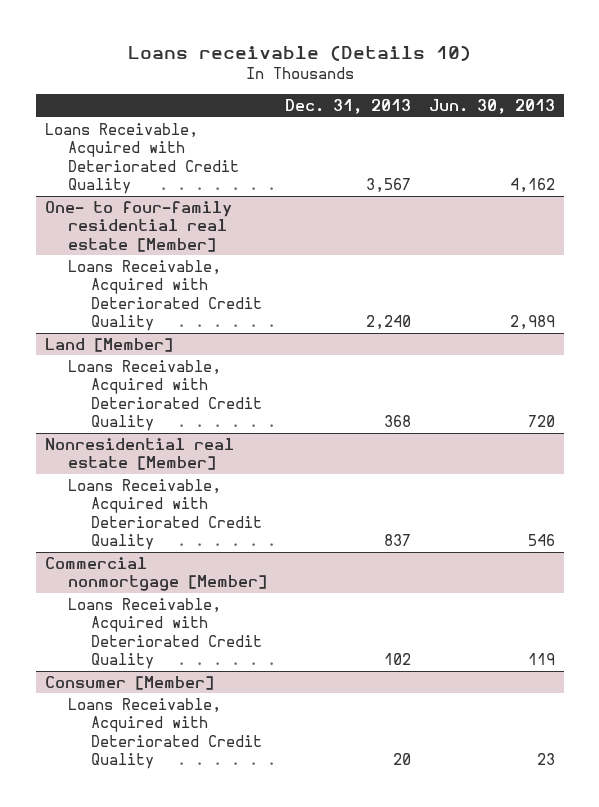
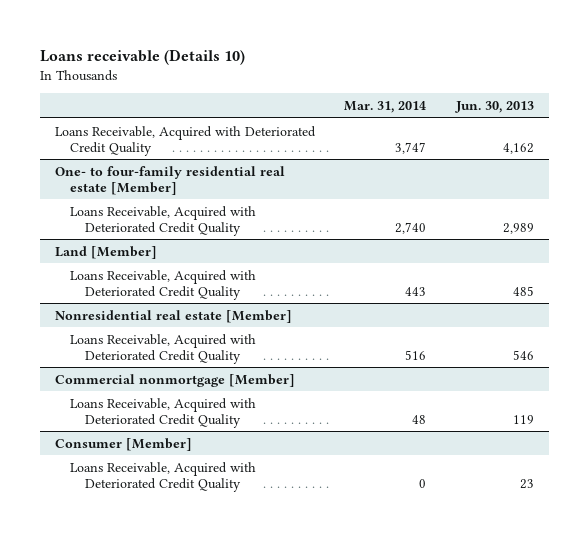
[284,99,411,115] Dec. 31, 2013 -> none
none -> [344,101,427,114] Mar. 31, 2014
[527,415,555,428] 720 -> [512,285,534,296] 485

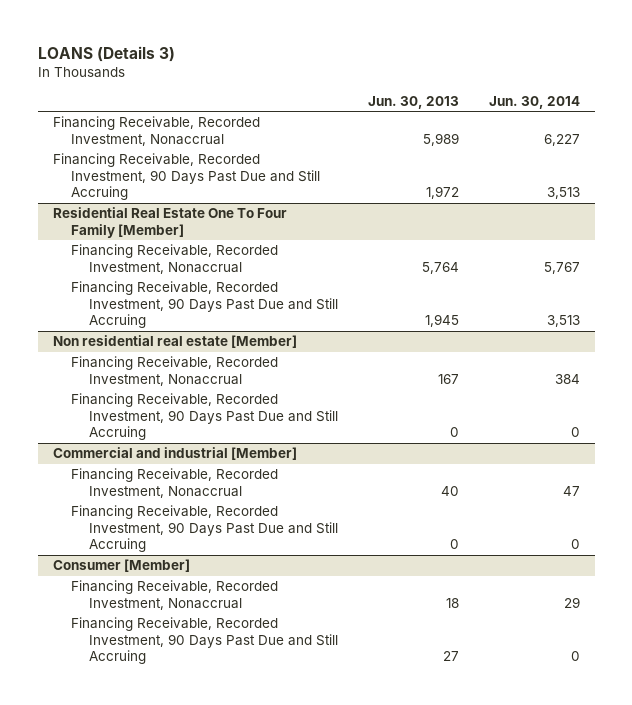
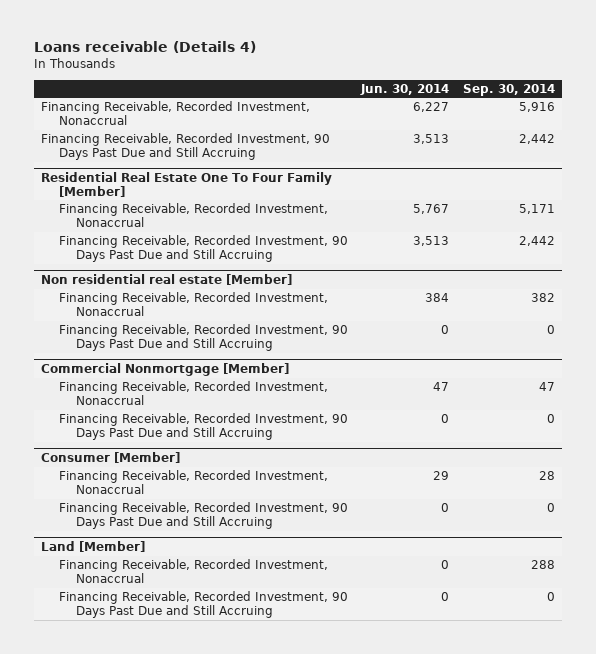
[37,45,175,62] LOANS (Details 3) -> [33,40,256,53] Loans receivable (Details 4)
[368,95,460,109] Jun. 30, 2013 -> none
none -> [463,83,556,96] Sep. 30, 2014
[52,447,297,461] Commercial and industrial [Member] -> none
none -> [40,363,289,377] Commercial Nonmortgage [Member]
none -> [40,541,145,553] Land [Member]
none -> [58,559,328,583] Financing Receivable, Recorded Investment, Nonaccrual
none -> [58,591,348,618] Financing Receivable, Recorded Investment, 90 Days Past Due and Still Accruing

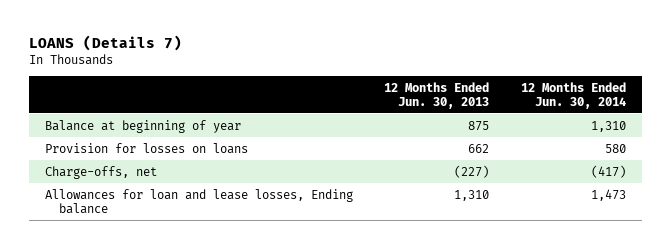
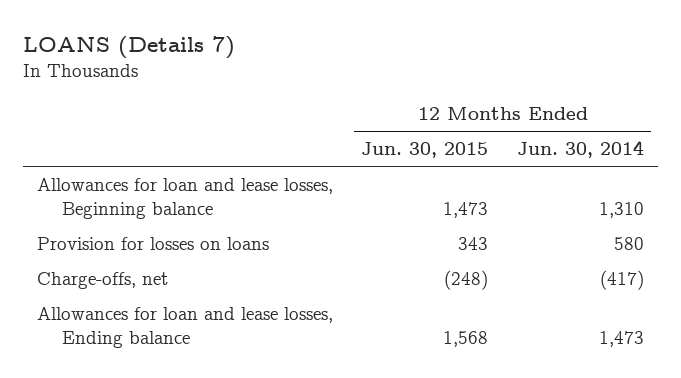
[384,81,490,109] 12 Months Ended Jun. 30, 2013 -> none
none -> [361,142,489,159] Jun. 30, 2015
[44,119,241,133] Balance at beginning of year -> [36,178,333,220] Allowances for loan and lease losses, Beginning balance

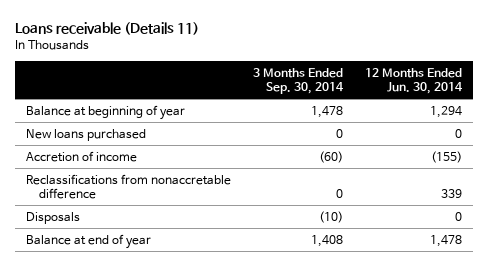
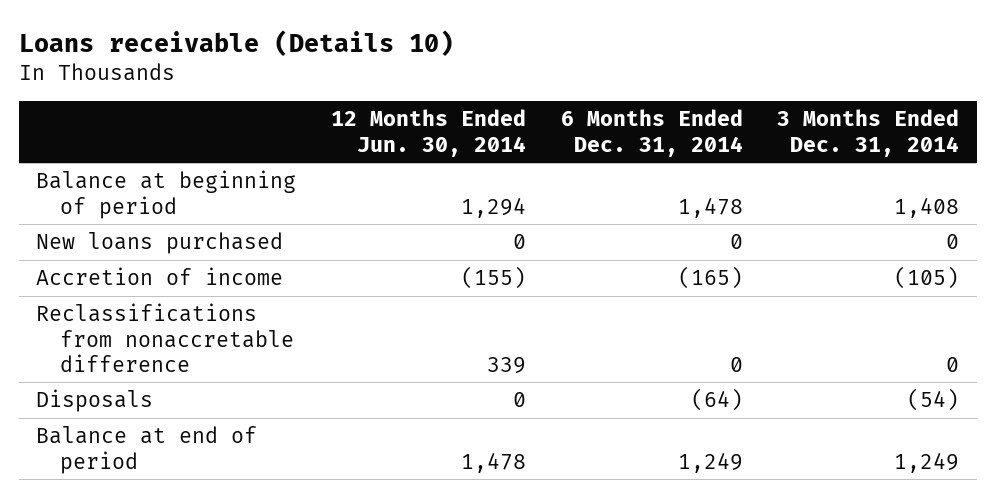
[14,22,199,36] Loans receivable (Details 11) -> [18,29,454,56] Loans receivable (Details 10)
[252,67,344,94] 3 Months Ended Sep. 30, 2014 -> none
none -> [560,109,743,157] 6 Months Ended Dec. 31, 2014
none -> [777,109,960,157] 3 Months Ended Dec. 31, 2014
[25,104,185,120] Balance at beginning of year -> [36,170,297,219] Balance at beginning of period
[25,233,151,249] Balance at end of year -> [36,426,258,474] Balance at end of period

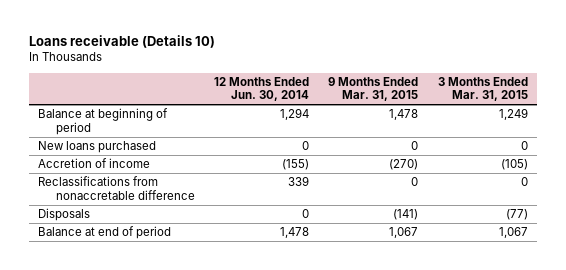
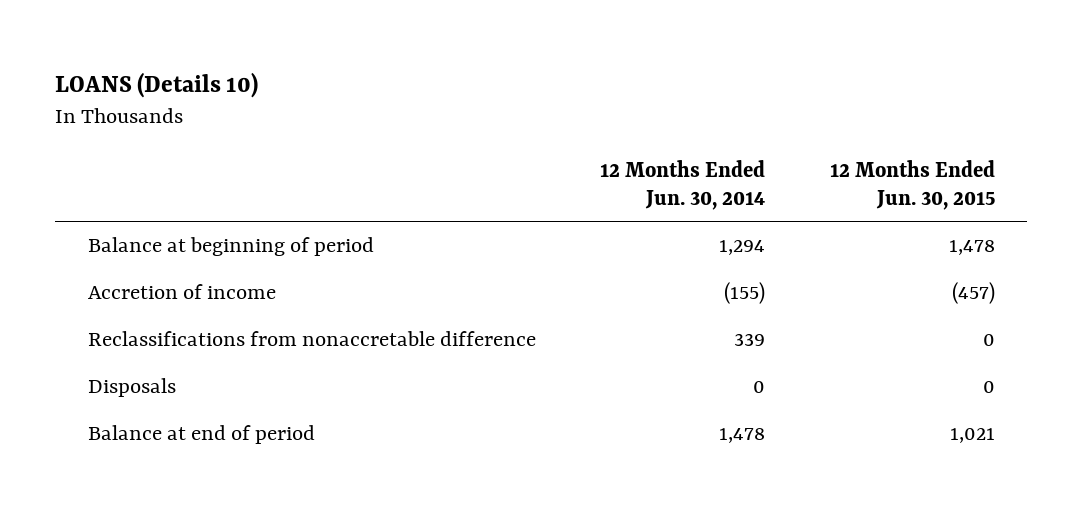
[28,35,215,49] Loans receivable (Details 10) -> [55,71,259,98] LOANS (Details 10)
[328,76,419,102] 9 Months Ended Mar. 31, 2015 -> none
[437,76,528,102] 3 Months Ended Mar. 31, 2015 -> none
none -> [829,159,995,210] 12 Months Ended Jun. 30, 2015
[38,140,157,153] New loans purchased -> none

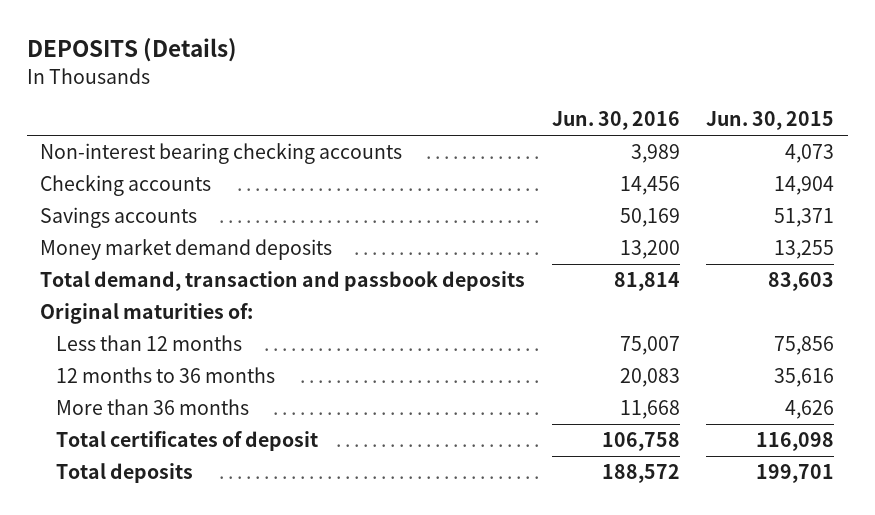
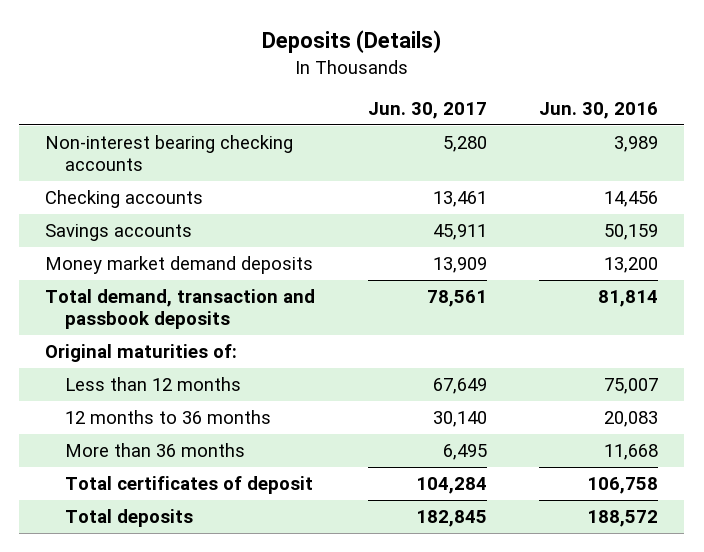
[26,38,237,63] DEPOSITS (Details) -> [261,30,441,54] Deposits (Details)
[706,111,835,131] Jun. 30, 2015 -> none
none -> [367,102,487,120] Jun. 30, 2017
[619,208,680,228] 50,169 -> [604,223,659,240] 50,159

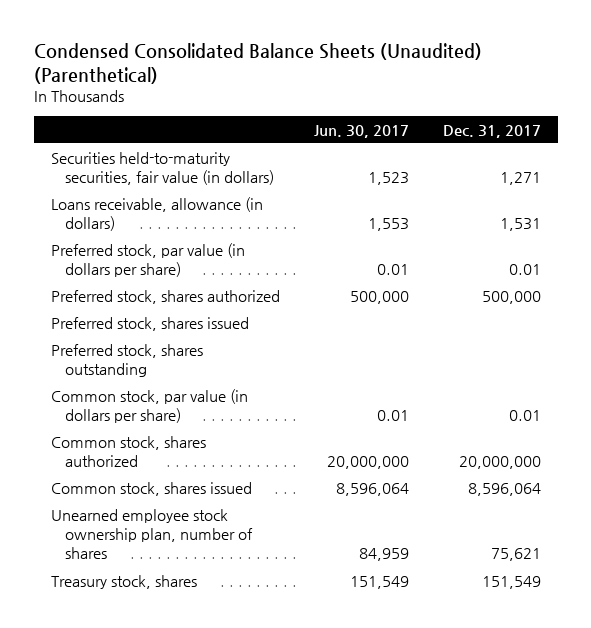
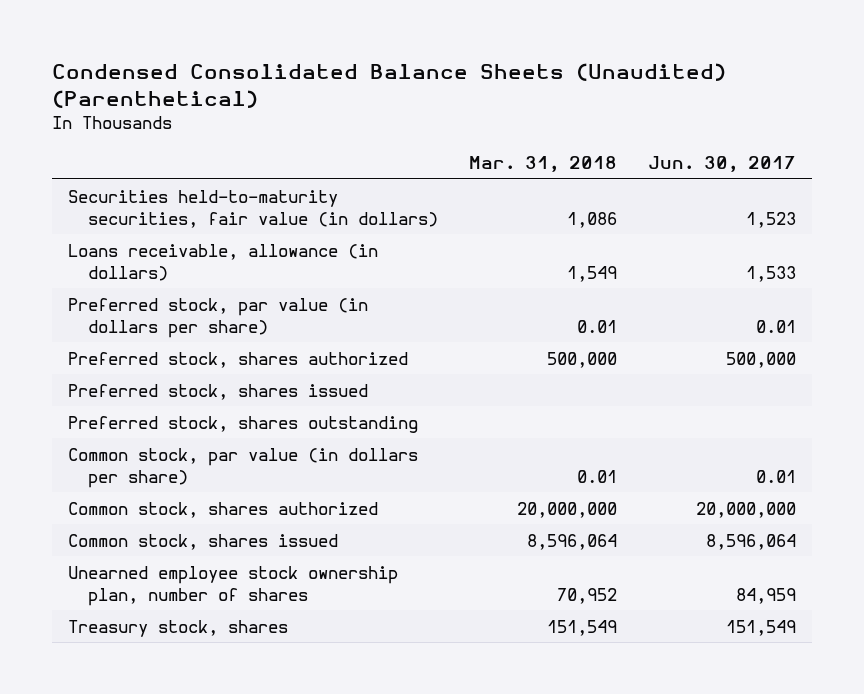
[442,124,541,138] Dec. 31, 2017 -> none
none -> [468,155,617,172] Mar. 31, 2018
[367,218,409,232] 1,553 -> [746,265,797,282] 1,533

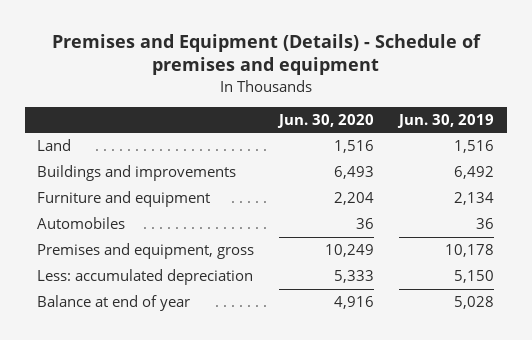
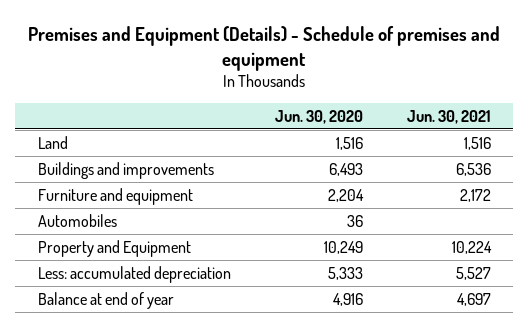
[397,113,495,128] Jun. 30, 2019 -> none
none -> [406,110,491,125] Jun. 30, 2021
[37,243,255,260] Premises and equipment, gross -> [37,239,191,257] Property and Equipment

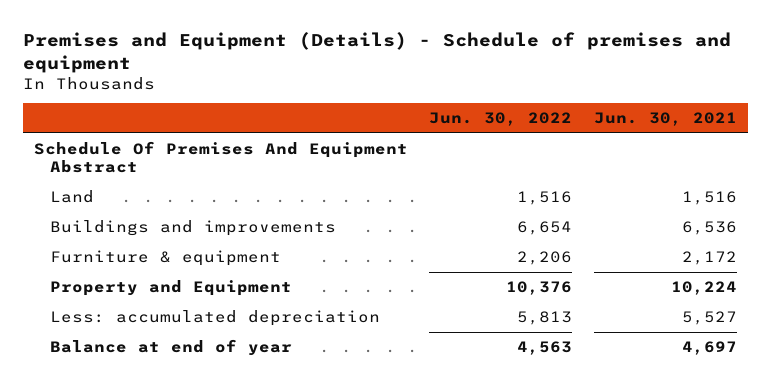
[274,110,363,125] Jun. 30, 2020 -> none
none -> [429,112,573,127] Jun. 30, 2022
none -> [33,141,408,174] Schedule Of Premises And Equipment Abstract
[37,213,117,227] Automobiles -> none
[37,187,193,205] Furniture and equipment -> [49,250,281,267] Furniture & equipment

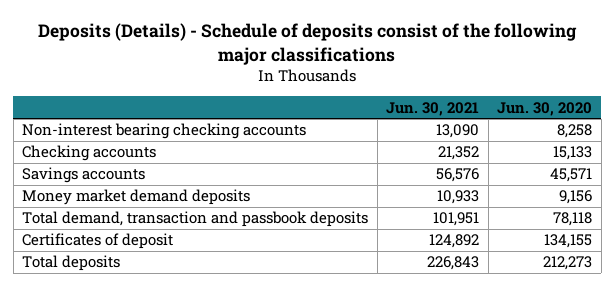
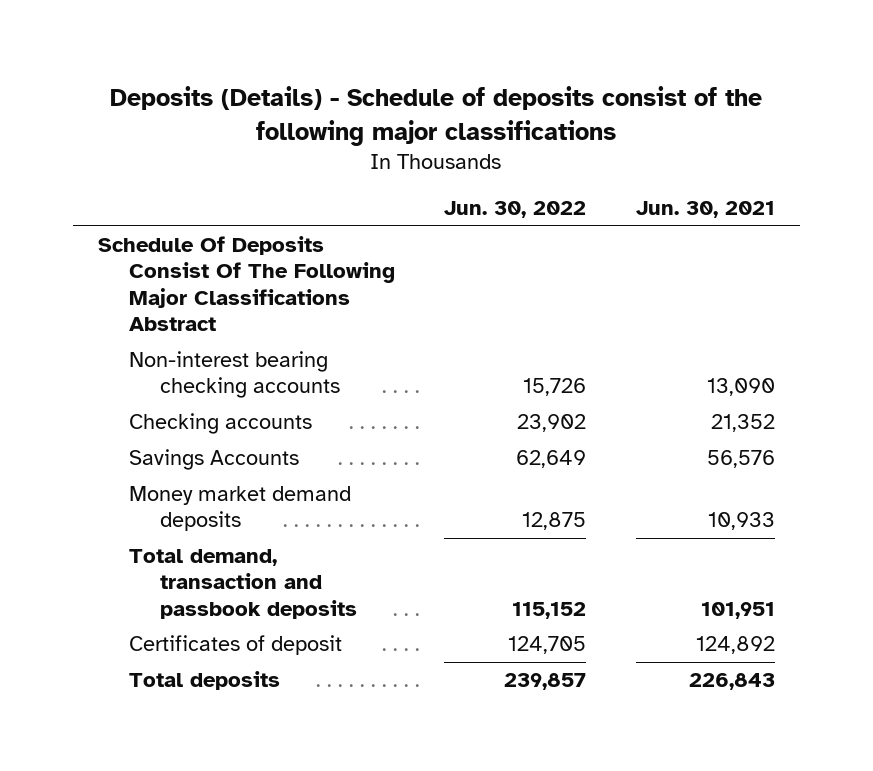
[497,101,593,116] Jun. 30, 2020 -> none
none -> [444,201,587,219] Jun. 30, 2022
none -> [97,236,395,332] Schedule Of Deposits Consist Of The Following Major Classifications Abstract
[22,167,146,184] Savings accounts -> [128,449,299,471] Savings Accounts

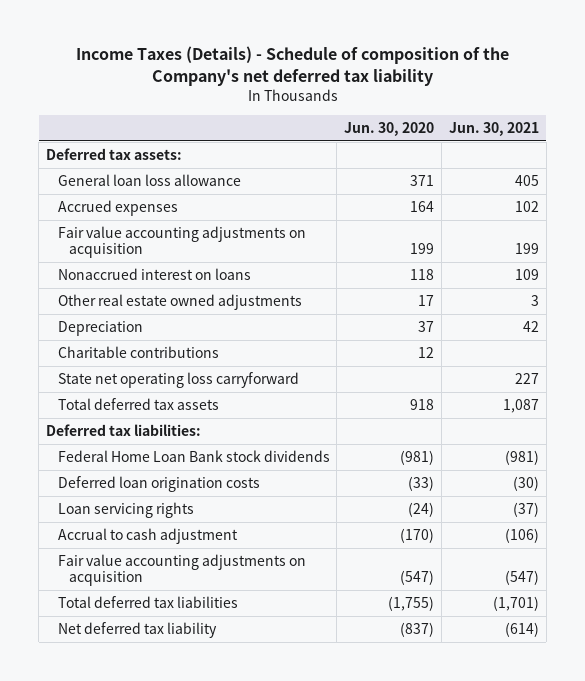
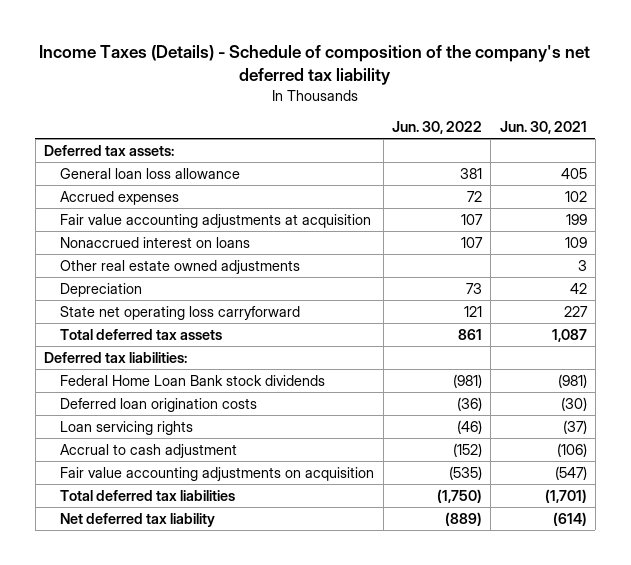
[75,46,509,87] Income Taxes (Details) - Schedule of composition of the Company's net deferred tax liability -> [39,45,591,86] Income Taxes (Details) - Schedule of composition of the company's net deferred tax liability
[344,121,435,136] Jun. 30, 2020 -> none
none -> [391,121,482,135] Jun. 30, 2022
[57,226,306,259] Fair value accounting adjustments on acquisition -> [60,213,372,228] Fair value accounting adjustments at acquisition
[57,346,219,359] Charitable contributions -> none

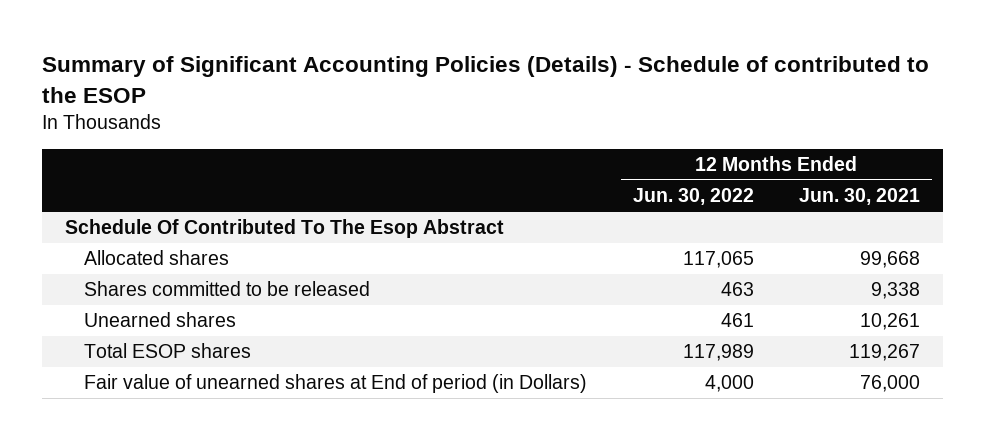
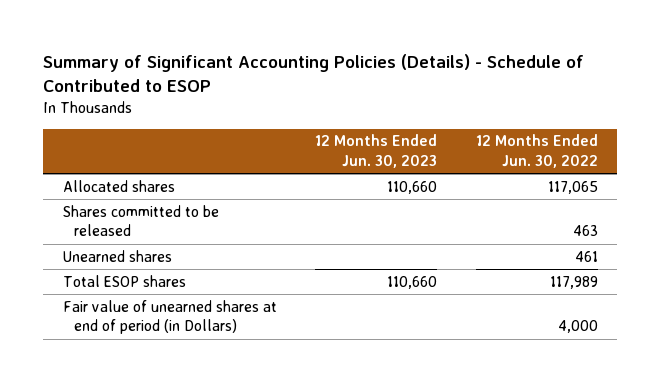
[42,56,930,103] Summary of Significant Accounting Policies (Details) - Schedule of contributed to the ESOP -> [43,53,585,92] Summary of Significant Accounting Policies (Details) - Schedule of Contributed to ESOP
[799,188,921,206] Jun. 30, 2021 -> none
none -> [315,134,438,169] 12 Months Ended Jun. 30, 2023
[64,219,504,239] Schedule Of Contributed To The Esop Abstract -> none
[83,374,587,394] Fair value of unearned shares at End of period (in Dollars) -> [62,299,277,335] Fair value of unearned shares at end of period (in Dollars)

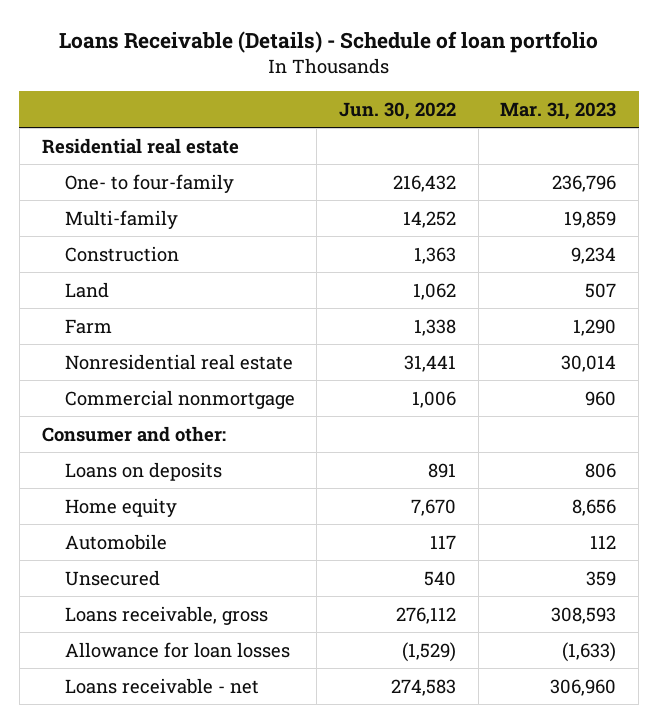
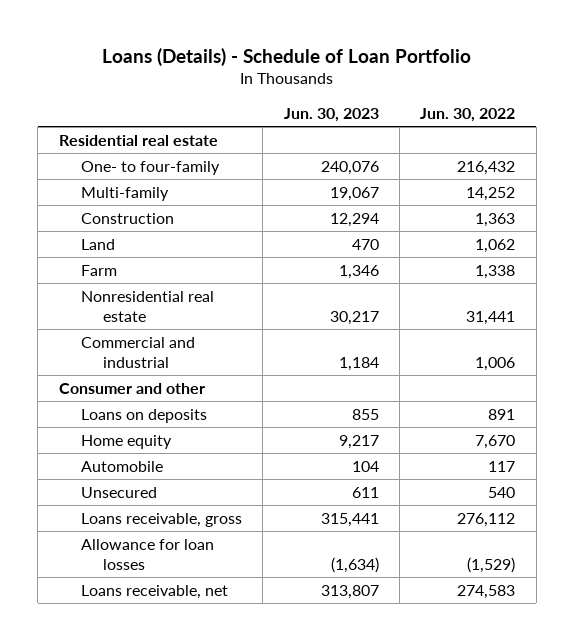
[59,30,599,53] Loans Receivable (Details) - Schedule of loan portfolio -> [102,47,472,66] Loans (Details) - Schedule of Loan Portfolio
[500,101,617,120] Mar. 31, 2023 -> none
none -> [283,107,379,122] Jun. 30, 2023
[64,389,295,409] Commercial nonmortgage -> [80,336,195,368] Commercial and industrial
[41,425,226,442] Consumer and other: -> [58,382,205,394] Consumer and other
[64,677,259,694] Loans receivable - net -> [80,584,228,599] Loans receivable, net

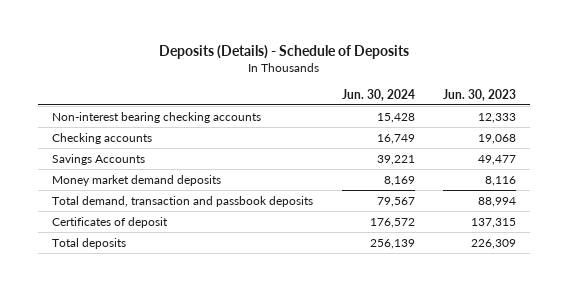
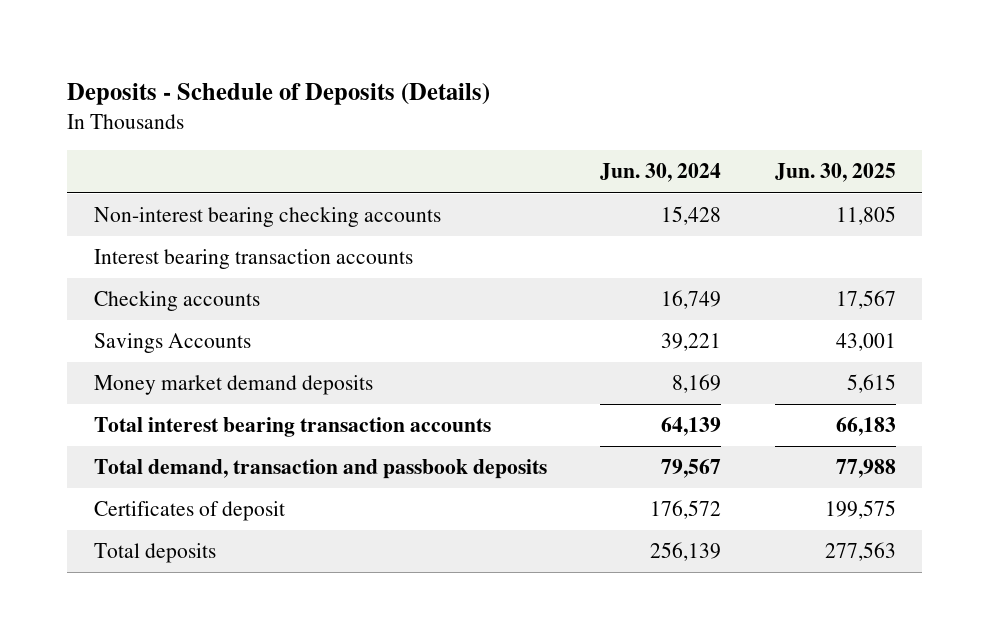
[159,45,410,60] Deposits (Details) - Schedule of Deposits -> [67,83,491,106] Deposits - Schedule of Deposits (Details)
[443,88,517,101] Jun. 30, 2023 -> none
none -> [774,163,896,183] Jun. 30, 2025
none -> [93,249,413,270] Interest bearing transaction accounts
none -> [93,417,491,438] Total interest bearing transaction accounts

